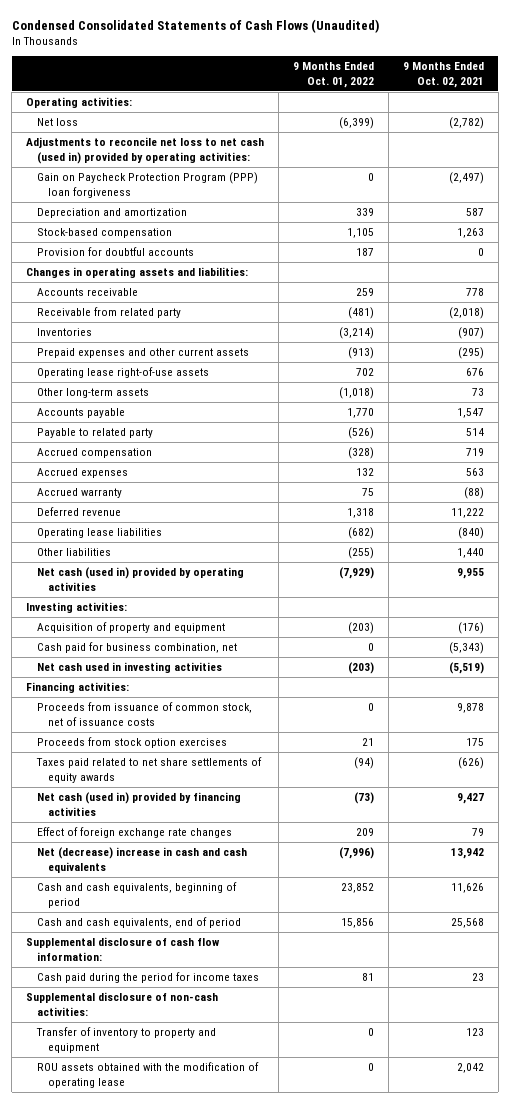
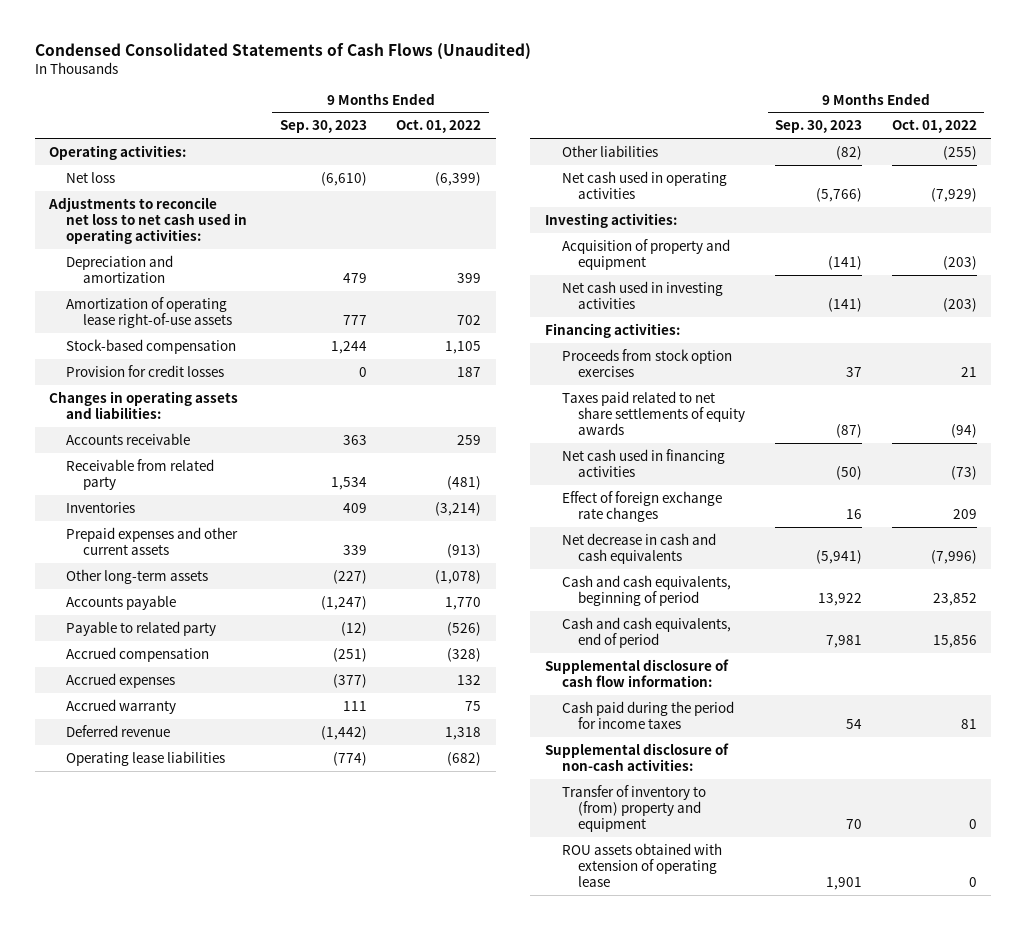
[402,62,484,88] 9 Months Ended Oct. 02, 2021 -> none
none -> [279,120,367,134] Sep. 30, 2023
[36,171,258,198] Gain on Paycheck Protection Program (PPP) loan forgiveness -> none
[26,136,265,164] Adjustments to reconcile net loss to net cash (used in) provided by operating activities: -> [48,196,248,244] Adjustments to reconcile net loss to net cash used in operating activities:
[355,207,374,216] 339 -> [457,272,482,283] 399
none -> [66,296,233,328] Amortization of operating lease right-of-use assets
[36,246,194,256] Provision for doubtful accounts -> [66,364,225,377] Provision for credit losses
[36,366,209,378] Operating lease right-of-use assets -> none
[338,386,374,399] (1,018) -> [435,569,482,584] (1,078)
[36,566,244,591] Net cash (used in) provided by operating activities -> [561,170,727,199] Net cash used in operating activities
[36,641,237,653] Cash paid for business combination, net -> none
[36,701,252,726] Proceeds from issuance of common stock, net of issuance costs -> none
[36,791,241,816] Net cash (used in) provided by financing activities -> [561,448,725,477] Net cash used in financing activities
[36,846,247,873] Net (decrease) increase in cash and cash equivalents -> [561,532,716,564] Net decrease in cash and cash equivalents
[35,1026,216,1053] Transfer of inventory to property and equipment -> [561,784,706,832] Transfer of inventory to (from) property and equipment
[36,1061,259,1088] ROU assets obtained with the modification of operating lease -> [561,842,722,887] ROU assets obtained with extension of operating lease

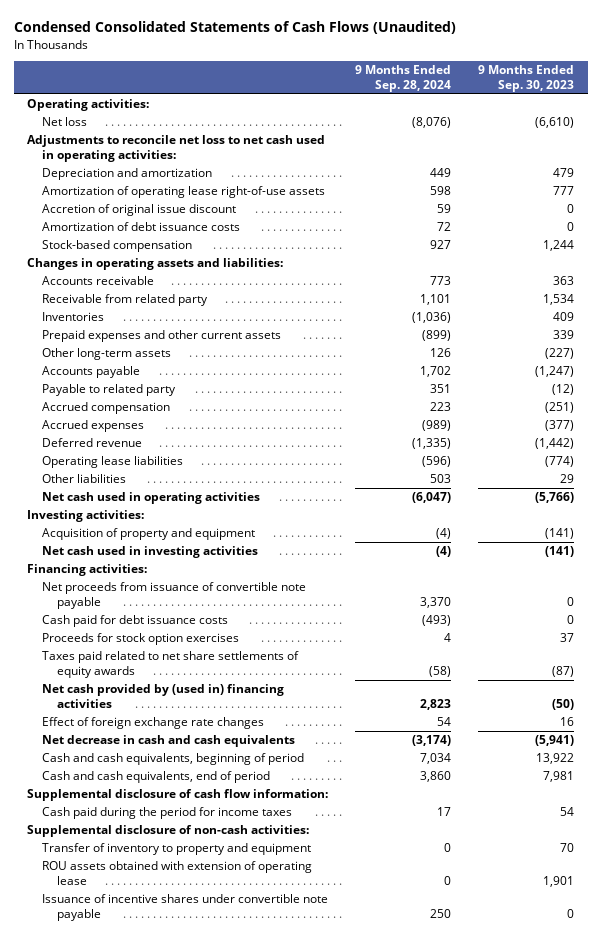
[396,119,482,134] Oct. 01, 2022 -> none
none -> [355,65,452,93] 9 Months Ended Sep. 28, 2024
none -> [42,204,237,217] Accretion of original issue discount
none -> [42,222,241,232] Amortization of debt issuance costs
[66,364,225,377] Provision for credit losses -> none
[66,698,177,714] Accrued warranty -> none
[836,145,863,160] (82) -> [560,474,575,484] 29
none -> [42,582,307,610] Net proceeds from issuance of convertible note payable
none -> [42,615,229,628] Cash paid for debt issuance costs
[561,348,732,377] Proceeds from stock option exercises -> [42,633,240,646] Proceeds for stock option exercises
[561,448,725,477] Net cash used in financing activities -> [42,684,285,709] Net cash provided by (used in) financing activities
[561,784,706,832] Transfer of inventory to (from) property and equipment -> [42,843,312,856] Transfer of inventory to property and equipment
none -> [42,894,329,922] Issuance of incentive shares under convertible note payable

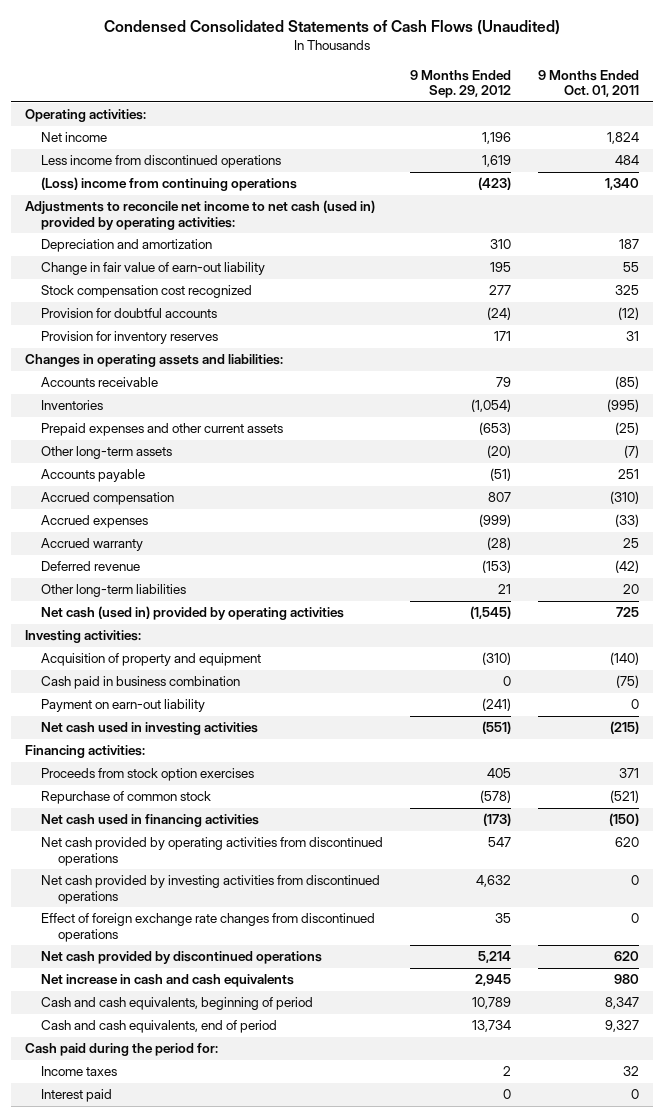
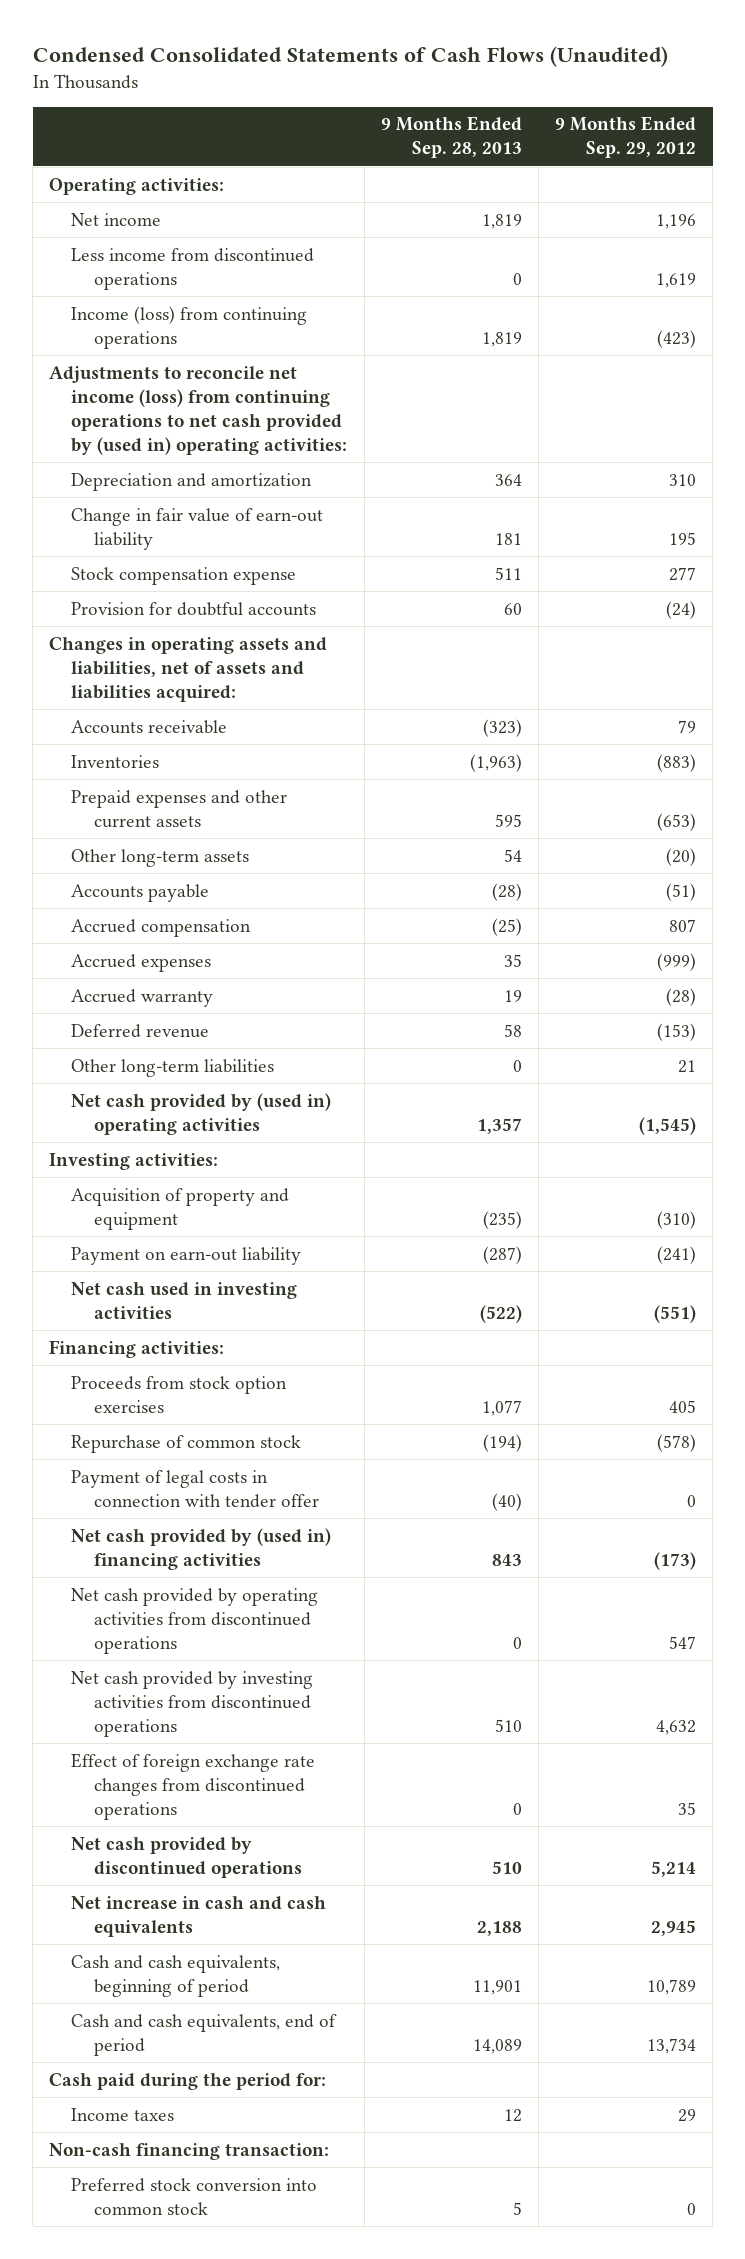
[538,69,640,98] 9 Months Ended Oct. 01, 2011 -> none
none -> [380,116,522,159] 9 Months Ended Sep. 28, 2013
[41,177,298,192] (Loss) income from continuing operations -> [71,305,308,349] Income (loss) from continuing operations
[24,200,375,230] Adjustments to reconcile net income to net cash (used in) provided by operating activities: -> [49,365,348,455] Adjustments to reconcile net income (loss) from continuing operations to net cash provided by (used in) operating activities:
[41,285,253,299] Stock compensation cost recognized -> [71,566,297,585] Stock compensation expense
[41,331,219,345] Provision for inventory reserves -> none
[24,354,283,368] Changes in operating assets and liabilities: -> [49,636,328,702] Changes in operating assets and liabilities, net of assets and liabilities acquired:
[471,399,512,413] (1,054) -> [656,753,696,772] (883)
[41,606,345,621] Net cash (used in) provided by operating activities -> [71,1092,332,1135] Net cash provided by (used in) operating activities
[41,676,241,690] Cash paid in business combination -> none
none -> [71,1469,319,1508] Payment of legal costs in connection with tender offer
[41,814,260,828] Net cash used in financing activities -> [71,1527,332,1570] Net cash provided by (used in) financing activities
[41,1089,113,1103] Interest paid -> none
[503,1066,512,1077] 2 -> [677,2108,696,2122] 29
none -> [49,2142,330,2160] Non-cash financing transaction:
none -> [71,2177,318,2215] Preferred stock conversion into common stock

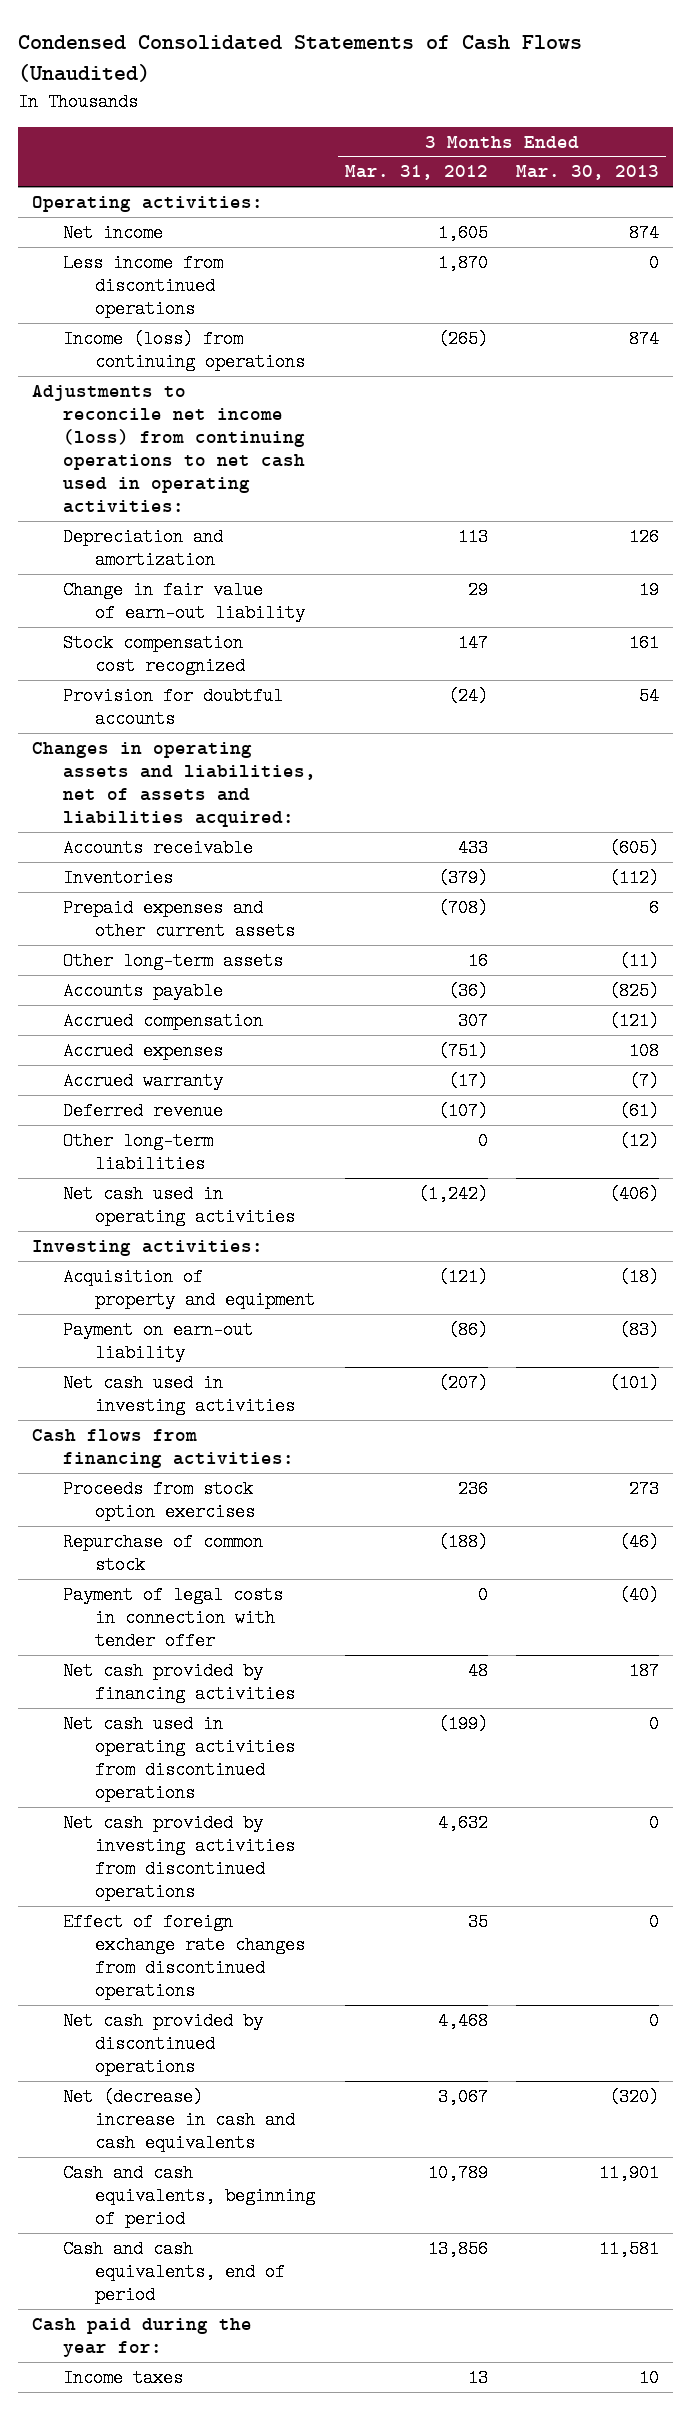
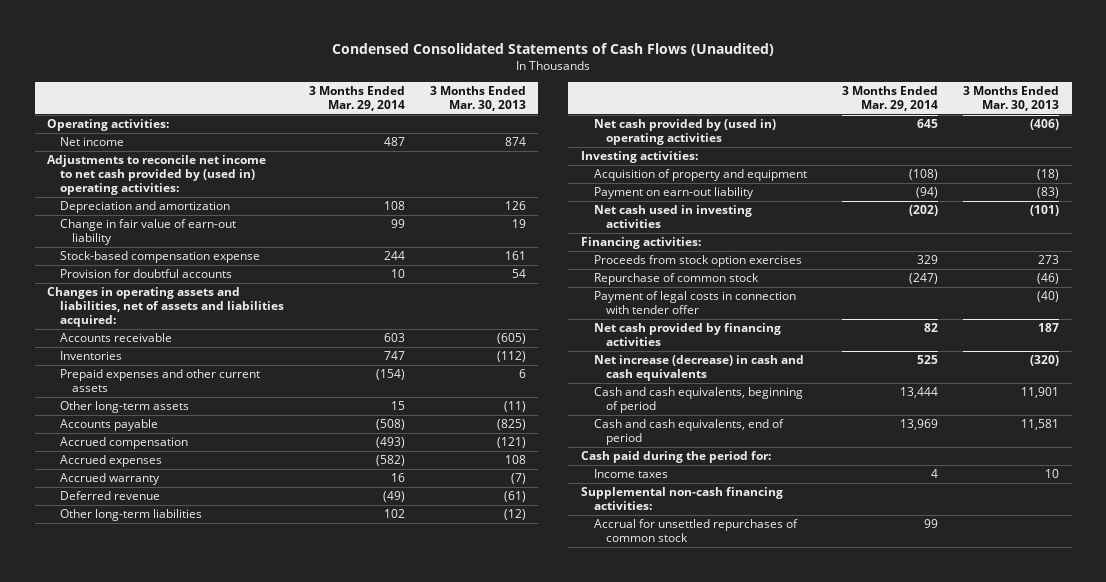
[344,165,488,181] Mar. 31, 2012 -> none
none -> [308,86,405,112] 3 Months Ended Mar. 29, 2014
[63,254,224,319] Less income from discontinued operations -> none
[63,330,305,372] Income (loss) from continuing operations -> none
[31,385,306,513] Adjustments to reconcile net income (loss) from continuing operations to net cash used in operating activities: -> [47,155,267,196] Adjustments to reconcile net income to net cash provided by (used in) operating activities:
[63,634,245,676] Stock compensation cost recognized -> [59,251,260,264] Stock-based compensation expense
[63,1185,295,1227] Net cash used in operating activities -> [593,119,776,146] Net cash provided by (used in) operating activities
[31,1429,295,1469] Cash flows from financing activities: -> [580,237,701,250] Financing activities:
[63,1715,295,1802] Net cash used in operating activities from discontinued operations -> none
[63,1814,295,1901] Net cash provided by investing activities from discontinued operations -> none
[63,1913,305,2000] Effect of foreign exchange rate changes from discontinued operations -> none
[63,2012,264,2077] Net cash provided by discontinued operations -> none
[63,2088,295,2153] Net (decrease) increase in cash and cash equivalents -> [593,355,804,382] Net increase (decrease) in cash and cash equivalents
[31,2318,252,2358] Cash paid during the year for: -> [580,451,771,464] Cash paid during the period for:
none -> [580,487,783,511] Supplemental non-cash financing activities:
none -> [593,519,798,543] Accrual for unsettled repurchases of common stock

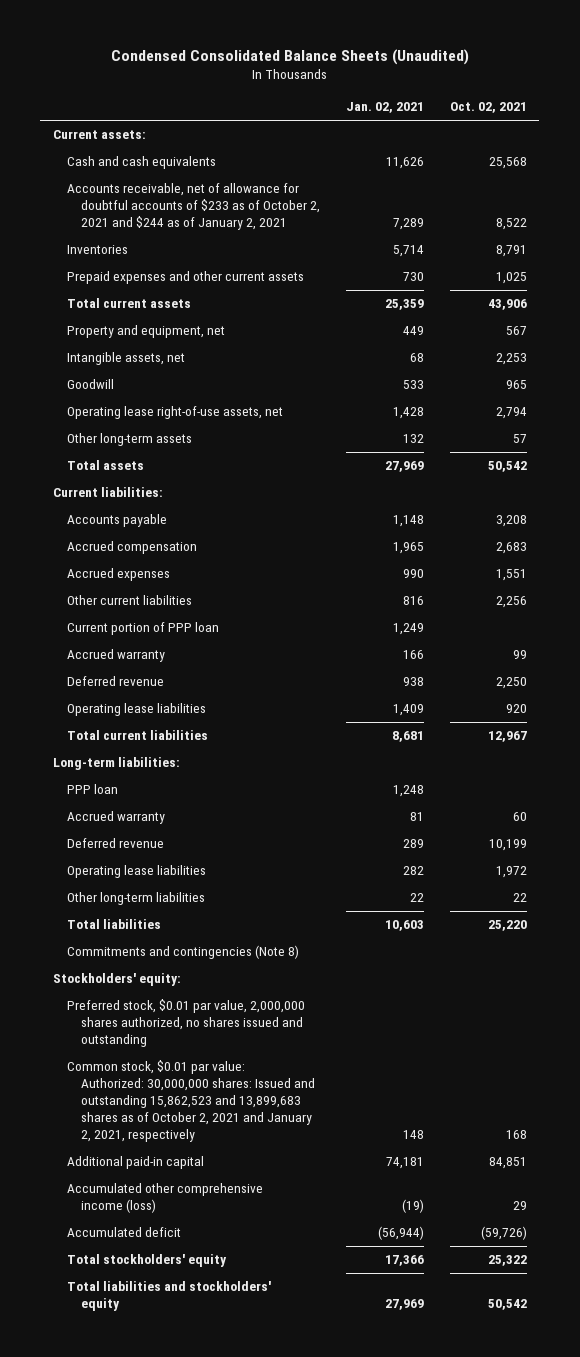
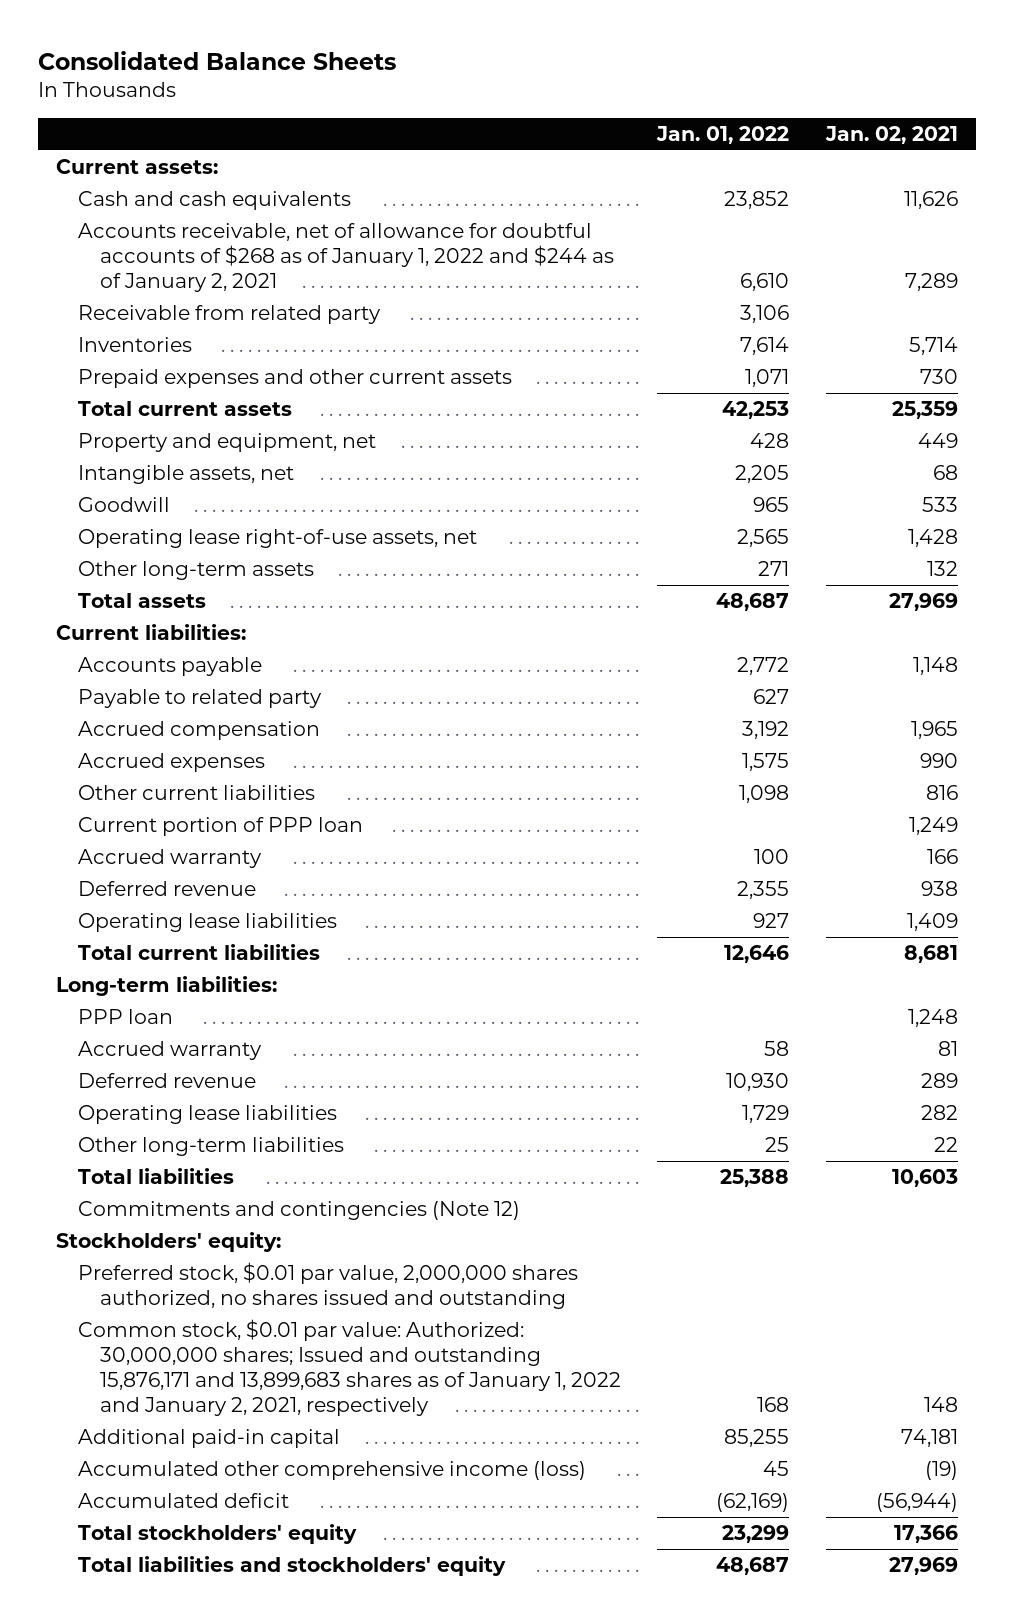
[110,49,469,66] Condensed Consolidated Balance Sheets (Unaudited) -> [37,50,396,70] Consolidated Balance Sheets
[449,102,527,114] Oct. 02, 2021 -> none
none -> [656,125,790,144] Jan. 01, 2022
[67,183,321,231] Accounts receivable, net of allowance for doubtful accounts of $233 as of October 2, 2021 and $244 as of January 2, 2021 -> [78,222,614,293] Accounts receivable, net of allowance for doubtful accounts of $268 as of January 1, 2022 and $244 as of January 2, 2021
none -> [78,304,382,324] Receivable from related party
none -> [78,688,323,708] Payable to related party
[67,945,300,960] Commitments and contingencies (Note 8) -> [78,1200,521,1220] Commitments and contingencies (Note 12)
[67,1060,316,1143] Common stock, $0.01 par value: Authorized: 30,000,000 shares: Issued and outstanding 15,862,523 and 13,899,683 shares as of October 2, 2021 and January 2, 2021, respectively -> [78,1318,621,1417] Common stock, $0.01 par value: Authorized: 30,000,000 shares; Issued and outstanding 15,876,171 and 13,899,683 shares as of January 1, 2022 and January 2, 2021, respectively

